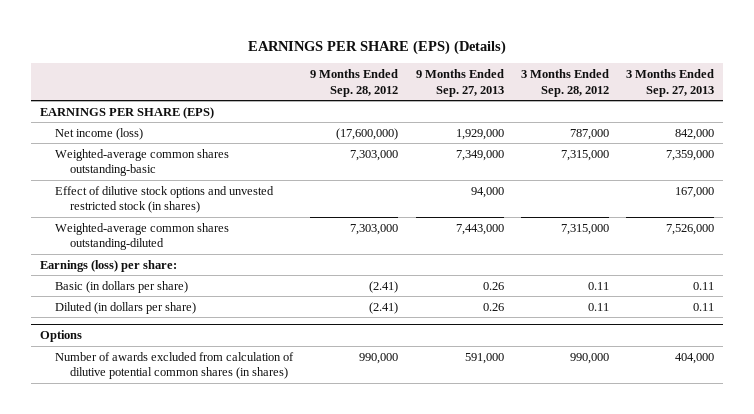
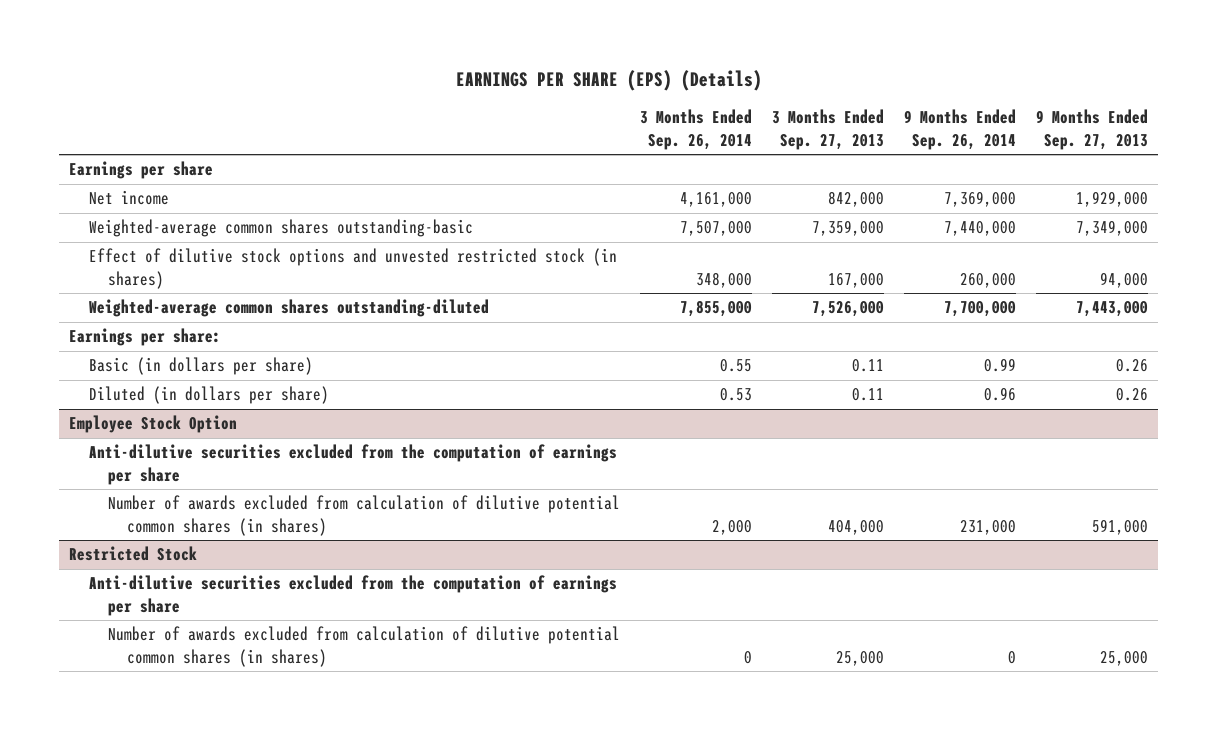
[310,69,399,97] 9 Months Ended Sep. 28, 2012 -> none
[521,69,610,97] 3 Months Ended Sep. 28, 2012 -> none
none -> [640,109,753,150] 3 Months Ended Sep. 26, 2014
none -> [904,109,1017,150] 9 Months Ended Sep. 26, 2014
[39,106,214,119] EARNINGS PER SHARE (EPS) -> [69,161,214,180] Earnings per share
[54,127,143,140] Net income (loss) -> [88,190,169,206] Net income
[39,259,177,272] Earnings (loss) per share: -> [69,328,222,347] Earnings per share:
[39,330,82,343] Options -> none
none -> [69,415,238,434] Employee Stock Option
none -> [88,444,617,485] Anti-dilutive securities excluded from the computation of earnings per share
none -> [69,546,198,562] Restricted Stock
none -> [88,575,617,616] Anti-dilutive securities excluded from the computation of earnings per share
none -> [107,626,620,667] Number of awards excluded from calculation of dilutive potential common shares (in shares)

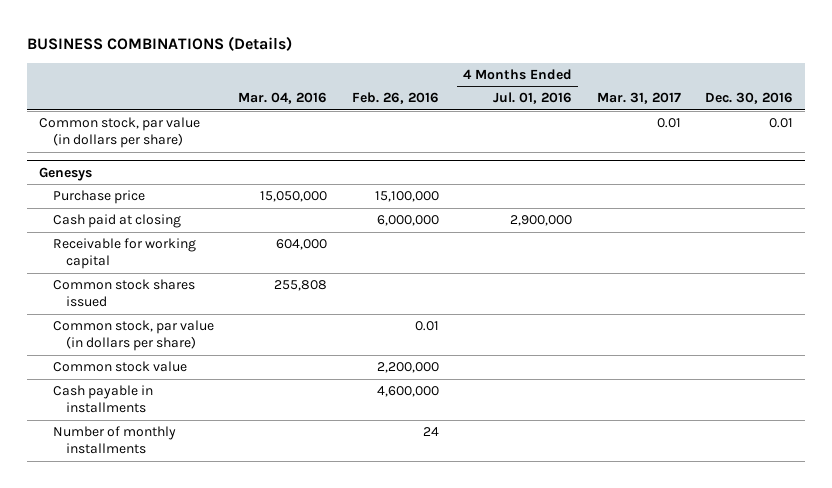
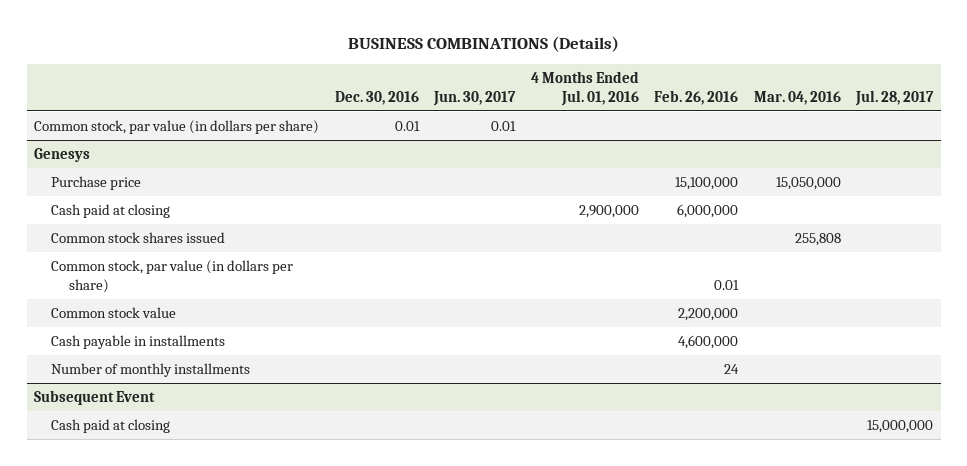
[596,92,681,105] Mar. 31, 2017 -> none
none -> [433,90,517,106] Jun. 30, 2017
none -> [854,89,934,106] Jul. 28, 2017
[52,238,196,270] Receivable for working capital -> none
none -> [34,389,156,405] Subsequent Event
none -> [51,418,171,433] Cash paid at closing

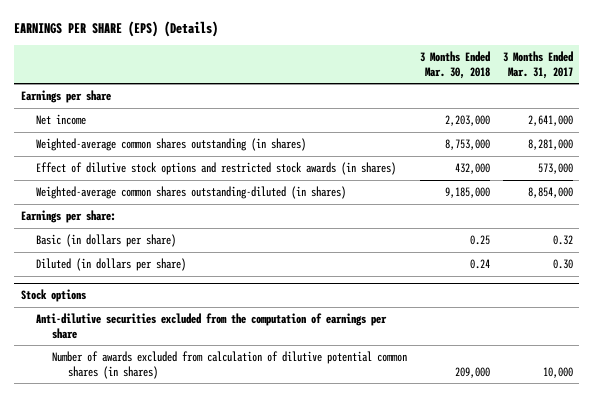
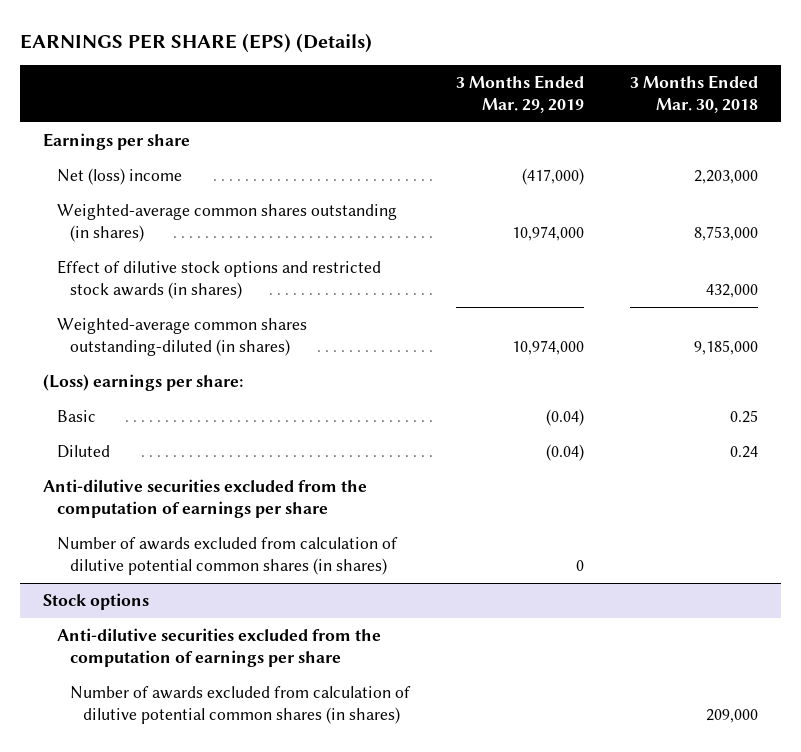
[502,51,573,79] 3 Months Ended Mar. 31, 2017 -> none
none -> [455,75,584,113] 3 Months Ended Mar. 29, 2019
[36,114,87,126] Net income -> [56,168,182,186] Net (loss) income
[20,210,116,224] Earnings per share: -> [43,374,244,392] (Loss) earnings per share:
[36,234,177,248] Basic (in dollars per share) -> [56,410,96,423] Basic
[36,258,187,272] Diluted (in dollars per share) -> [56,445,110,459] Diluted
none -> [43,479,368,518] Anti-dilutive securities excluded from the computation of earnings per share
none -> [56,537,398,575] Number of awards excluded from calculation of dilutive potential common shares (in shares)

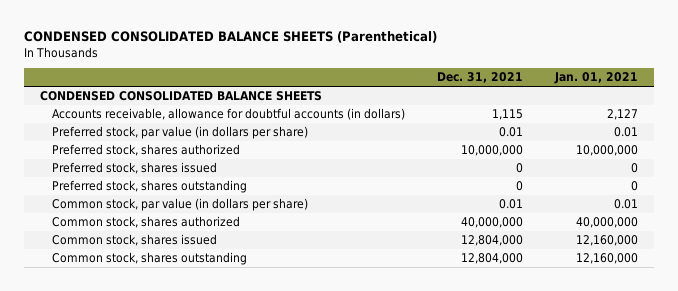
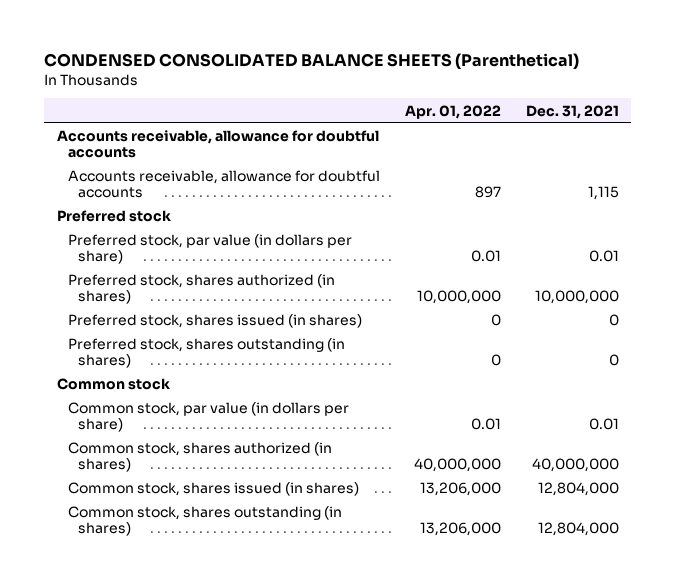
[554,72,639,85] Jan. 01, 2021 -> none
none -> [404,104,501,119] Apr. 01, 2022
[39,91,322,102] CONDENSED CONSOLIDATED BALANCE SHEETS -> none
none -> [56,130,379,159] Accounts receivable, allowance for doubtful accounts
[52,108,406,121] Accounts receivable, allowance for doubtful accounts (in dollars) -> [67,170,380,199] Accounts receivable, allowance for doubtful accounts
none -> [56,210,171,223] Preferred stock
[52,144,241,157] Preferred stock, shares authorized -> [67,274,335,305] Preferred stock, shares authorized (in shares)
[52,162,218,175] Preferred stock, shares issued -> [67,314,362,329] Preferred stock, shares issued (in shares)
[52,180,248,194] Preferred stock, shares outstanding -> [67,338,345,369] Preferred stock, shares outstanding (in shares)
none -> [56,378,170,391] Common stock
[52,216,241,229] Common stock, shares authorized -> [67,442,332,473] Common stock, shares authorized (in shares)
[52,234,218,247] Common stock, shares issued -> [67,482,359,497] Common stock, shares issued (in shares)
[52,252,248,266] Common stock, shares outstanding -> [67,506,342,537] Common stock, shares outstanding (in shares)

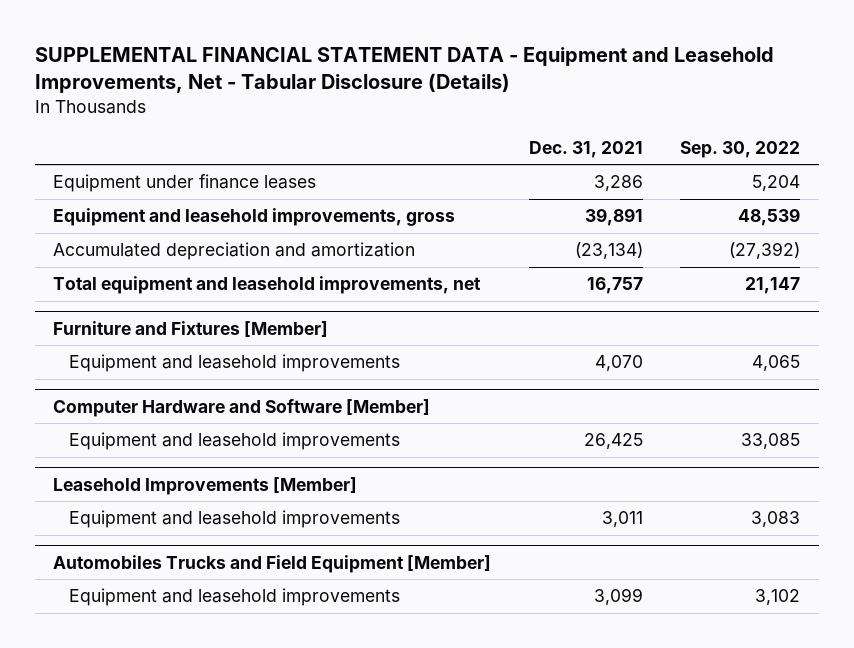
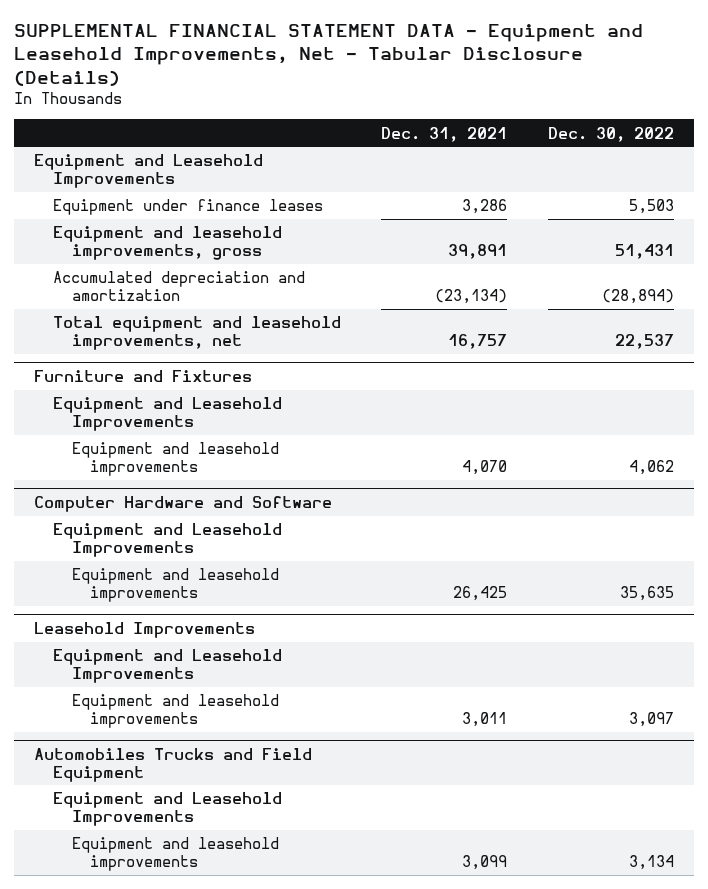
[680,140,801,158] Sep. 30, 2022 -> none
none -> [547,126,674,142] Dec. 30, 2022
none -> [33,154,263,188] Equipment and Leasehold Improvements
[53,320,329,337] Furniture and Fixtures [Member] -> [33,370,252,383] Furniture and Fixtures
none -> [52,397,282,431] Equipment and Leasehold Improvements
[53,398,431,417] Computer Hardware and Software [Member] -> [33,496,332,513] Computer Hardware and Software
none -> [52,523,282,557] Equipment and Leasehold Improvements
[53,476,358,495] Leasehold Improvements [Member] -> [33,622,255,639] Leasehold Improvements
none -> [52,649,282,683] Equipment and Leasehold Improvements
[53,554,492,573] Automobiles Trucks and Field Equipment [Member] -> [33,748,312,782] Automobiles Trucks and Field Equipment
none -> [52,792,282,826] Equipment and Leasehold Improvements

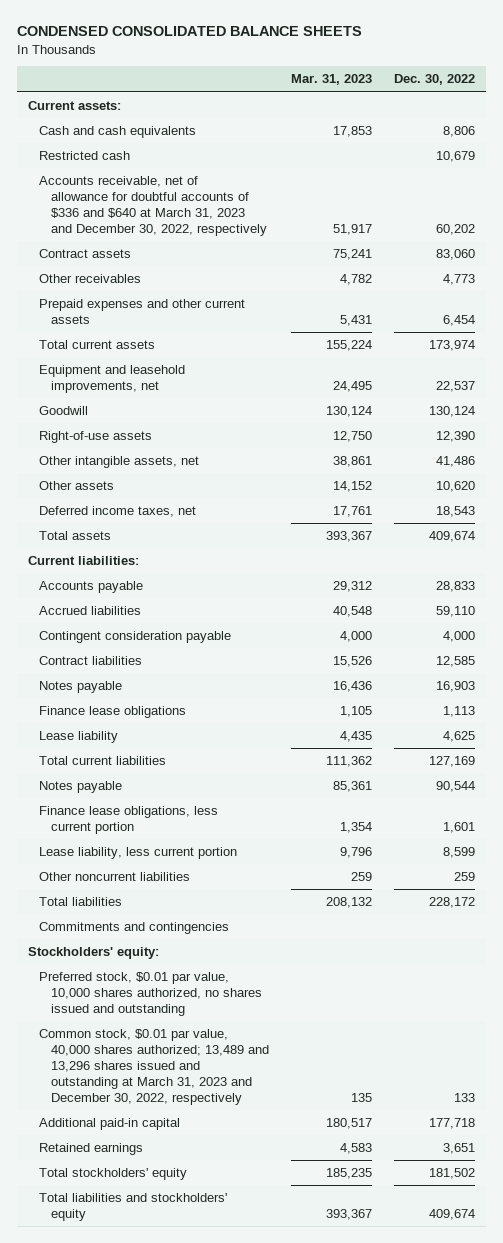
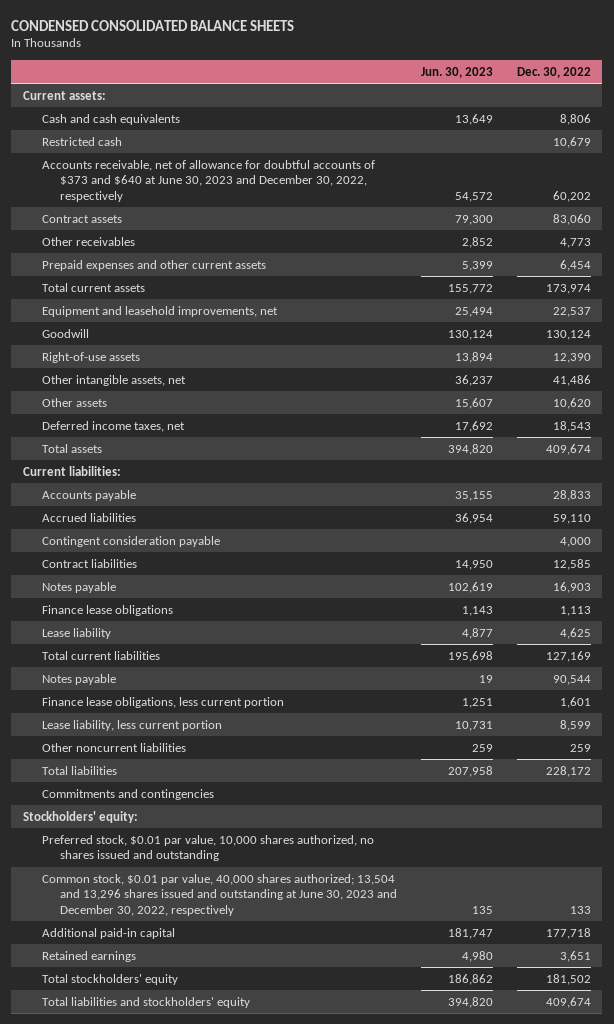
[291,74,373,86] Mar. 31, 2023 -> none
none -> [420,66,493,78] Jun. 30, 2023
[39,176,268,237] Accounts receivable, net of allowance for doubtful accounts of $336 and $640 at March 31, 2023 and December 30, 2022, respectively -> [41,159,375,202] Accounts receivable, net of allowance for doubtful accounts of $373 and $640 at June 30, 2023 and December 30, 2022, respectively
[39,1029,270,1106] Common stock, $0.01 par value, 40,000 shares authorized; 13,489 and 13,296 shares issued and outstanding at March 31, 2023 and December 30, 2022, respectively -> [41,873,398,916] Common stock, $0.01 par value, 40,000 shares authorized; 13,504 and 13,296 shares issued and outstanding at June 30, 2023 and December 30, 2022, respectively

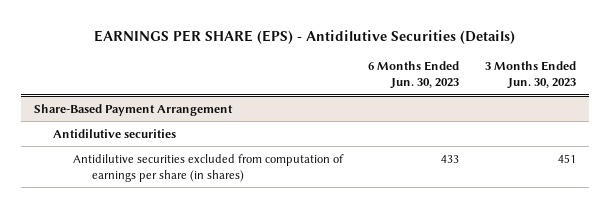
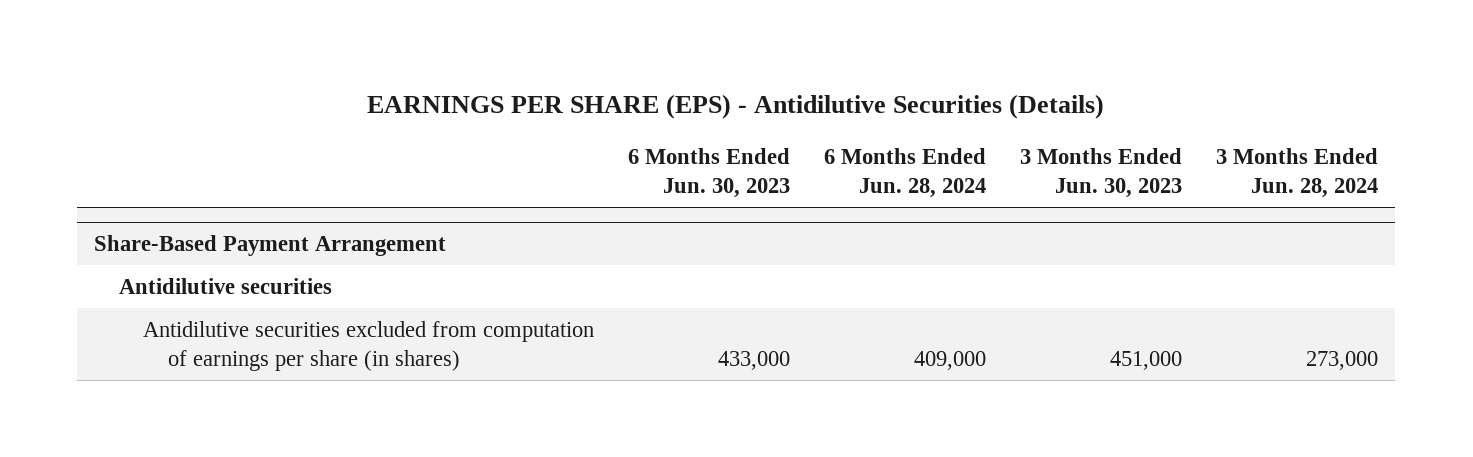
none -> [824,148,987,199] 6 Months Ended Jun. 28, 2024
none -> [1216,148,1379,199] 3 Months Ended Jun. 28, 2024
[441,154,460,163] 433 -> [718,350,791,370] 433,000
[558,153,577,163] 451 -> [1110,350,1183,370] 451,000

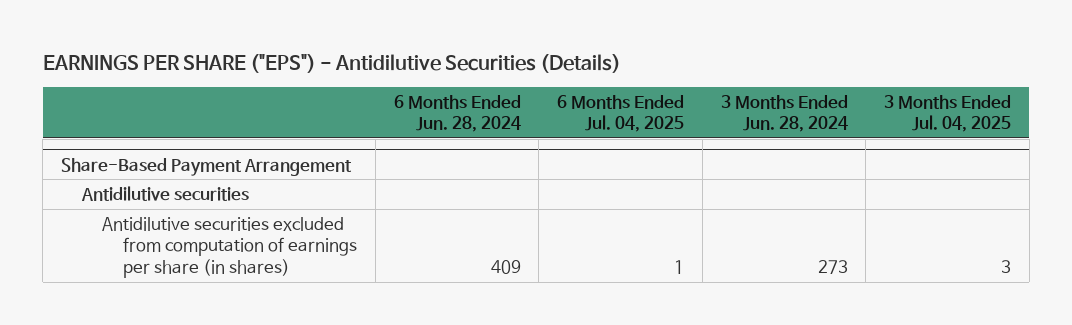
[367,93,1105,119] EARNINGS PER SHARE (EPS) - Antidilutive Securities (Details) -> [42,53,621,73] EARNINGS PER SHARE ("EPS") - Antidilutive Securities (Details)
[628,148,791,199] 6 Months Ended Jun. 30, 2023 -> none
[1020,148,1183,199] 3 Months Ended Jun. 30, 2023 -> none
none -> [557,94,685,133] 6 Months Ended Jul. 04, 2025
none -> [884,94,1012,133] 3 Months Ended Jul. 04, 2025
[914,350,987,370] 409,000 -> [490,259,521,274] 409
[1306,350,1379,370] 273,000 -> [817,259,848,274] 273

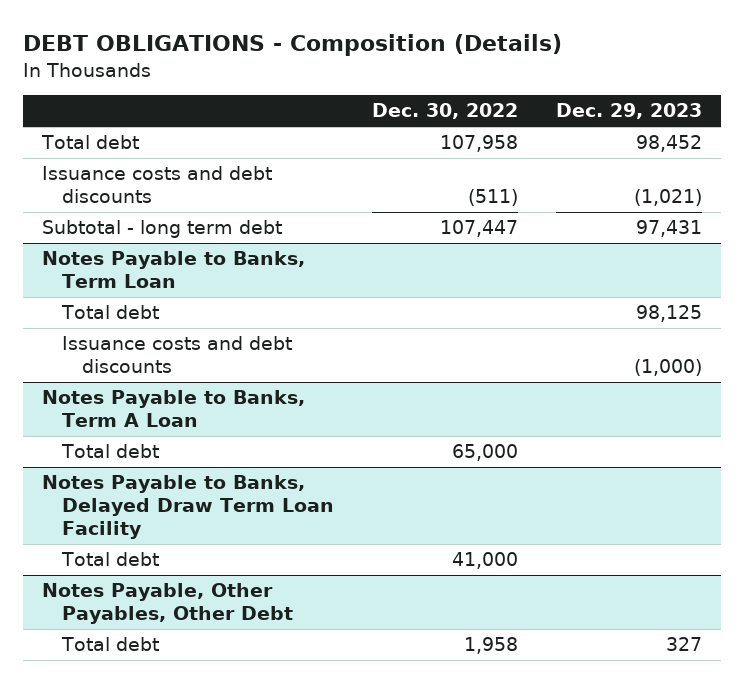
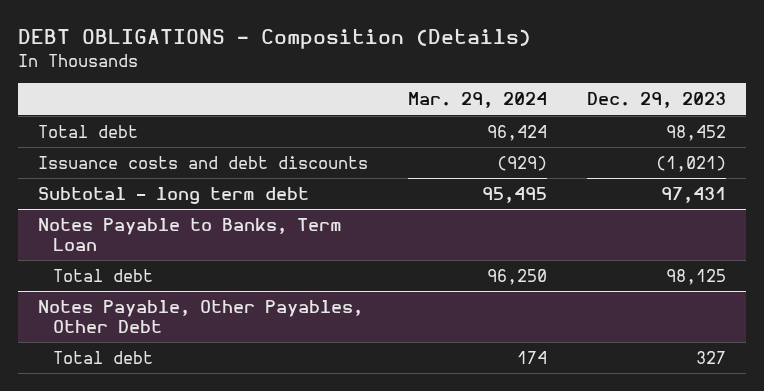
[371,103,518,120] Dec. 30, 2022 -> none
none -> [407,92,547,109] Mar. 29, 2024
[61,336,292,374] Issuance costs and debt discounts -> none
[41,390,305,428] Notes Payable to Banks, Term A Loan -> none
[60,444,159,459] Total debt -> none
[41,475,334,539] Notes Payable to Banks, Delayed Draw Term Loan Facility -> none
[60,552,159,567] Total debt -> none

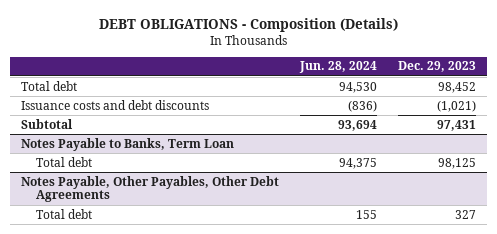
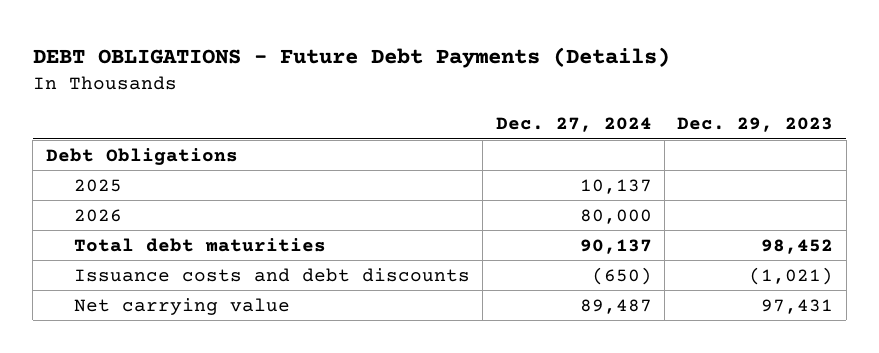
[98,17,398,32] DEBT OBLIGATIONS - Composition (Details) -> [32,47,670,69] DEBT OBLIGATIONS - Future Debt Payments (Details)
[299,61,378,74] Jun. 28, 2024 -> none
none -> [495,117,652,133] Dec. 27, 2024
none -> [45,147,238,165] Debt Obligations
none -> [74,178,123,192] 2025
none -> [74,208,123,222] 2026
[21,80,78,91] Total debt -> [74,237,327,252] Total debt maturities
[21,137,235,151] Notes Payable to Banks, Term Loan -> none
[36,156,93,167] Total debt -> none
[21,175,280,203] Notes Payable, Other Payables, Other Debt Agreements -> none
[36,208,93,219] Total debt -> none
[21,118,74,129] Subtotal -> [74,297,291,315] Net carrying value

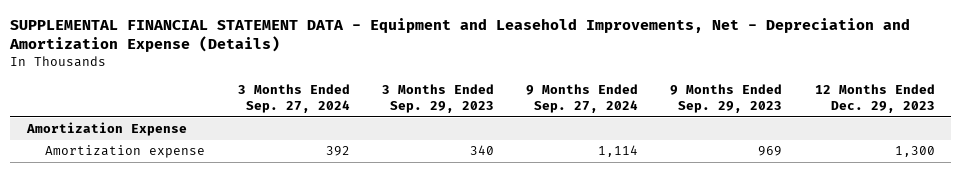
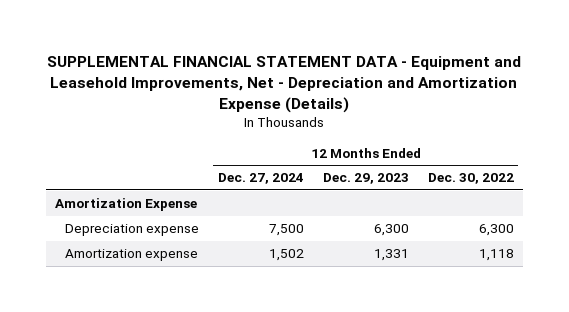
[237,83,350,114] 3 Months Ended Sep. 27, 2024 -> none
[381,83,494,114] 3 Months Ended Sep. 29, 2023 -> none
[526,83,639,114] 9 Months Ended Sep. 27, 2024 -> none
[670,83,783,114] 9 Months Ended Sep. 29, 2023 -> none
none -> [218,173,305,185] Dec. 27, 2024
none -> [427,173,514,185] Dec. 30, 2022
none -> [65,224,200,237] Depreciation expense
[894,146,935,158] 1,300 -> [373,249,409,262] 1,331

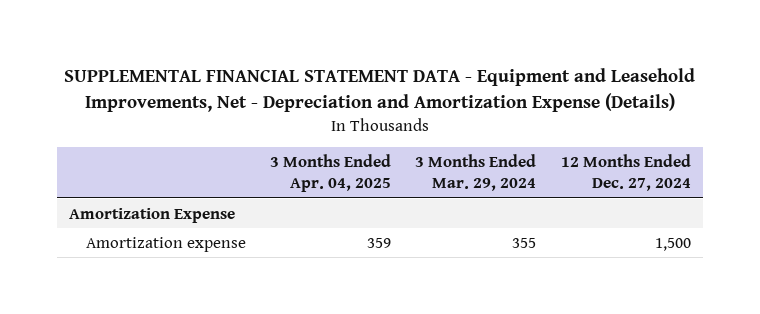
[322,173,409,185] Dec. 29, 2023 -> none
[427,173,514,185] Dec. 30, 2022 -> none
none -> [270,153,392,193] 3 Months Ended Apr. 04, 2025
none -> [415,153,537,192] 3 Months Ended Mar. 29, 2024
[65,224,200,237] Depreciation expense -> none
[269,249,305,262] 1,502 -> [654,237,691,251] 1,500

